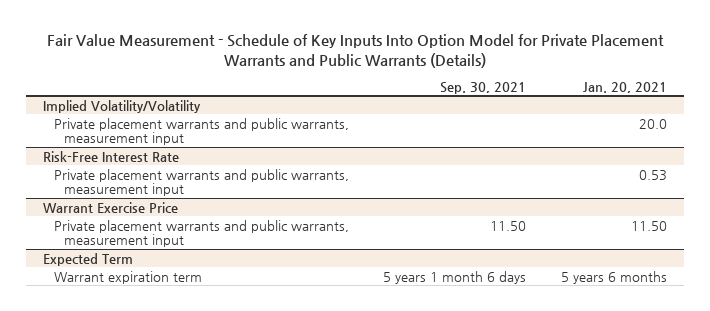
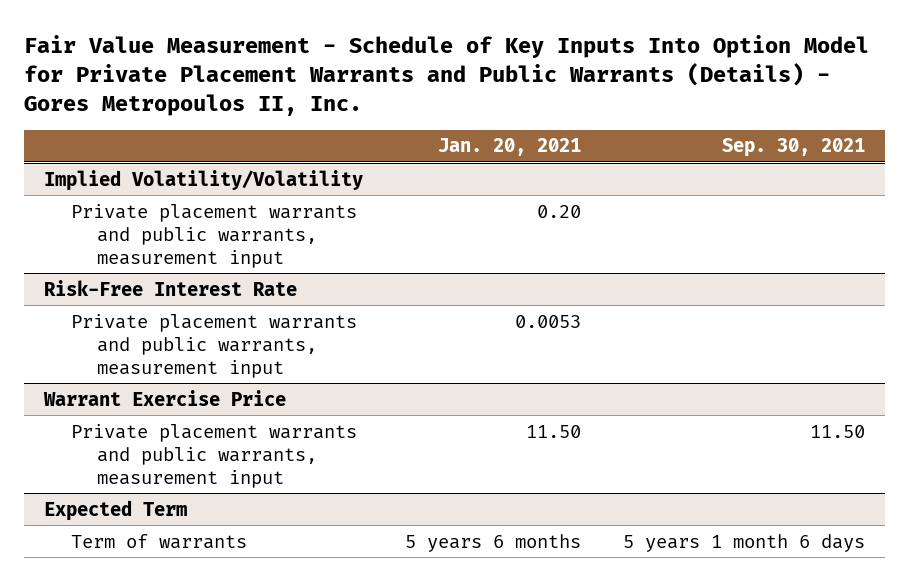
[46,34,664,68] Fair Value Measurement - Schedule of Key Inputs Into Option Model for Private Placement Warrants and Public Warrants (Details) -> [23,34,869,116] Fair Value Measurement - Schedule of Key Inputs Into Option Model for Private Placement Warrants and Public Warrants (Details) - Gores Metropoulos II, Inc.
[638,118,667,129] 20.0 -> [536,204,581,218] 0.20
[638,169,667,181] 0.53 -> [514,314,581,328] 0.0053
[53,270,202,284] Warrant expiration term -> [70,533,247,549] Term of warrants

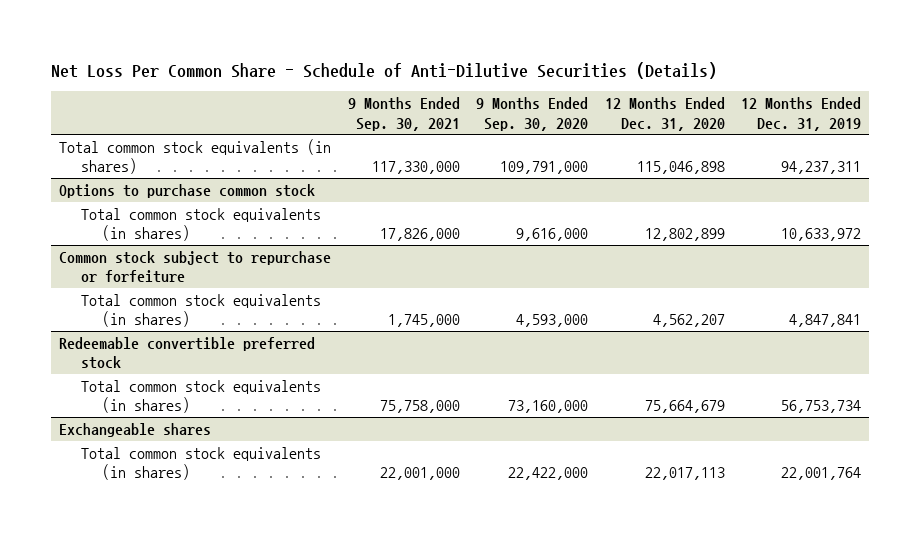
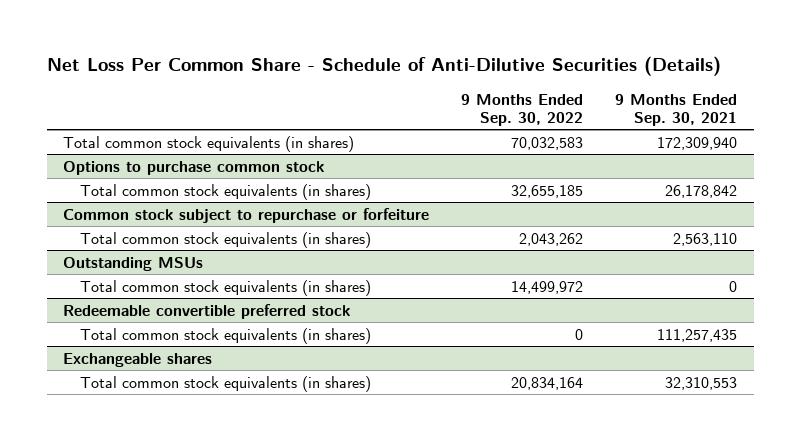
[476,97,589,131] 9 Months Ended Sep. 30, 2020 -> none
[604,97,725,131] 12 Months Ended Dec. 31, 2020 -> none
[741,97,862,131] 12 Months Ended Dec. 31, 2019 -> none
none -> [461,93,584,127] 9 Months Ended Sep. 30, 2022
[371,161,460,175] 117,330,000 -> [657,136,738,150] 172,309,940
[379,228,460,242] 17,826,000 -> [665,184,738,198] 26,178,842
[387,314,460,328] 1,745,000 -> [673,232,738,246] 2,563,110
none -> [62,256,203,271] Outstanding MSUs
none -> [79,279,371,296] Total common stock equivalents (in shares)
[379,400,460,414] 75,758,000 -> [657,328,738,342] 111,257,435
[379,467,460,481] 22,001,000 -> [665,376,738,390] 32,310,553

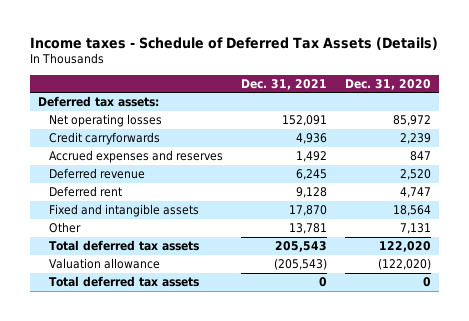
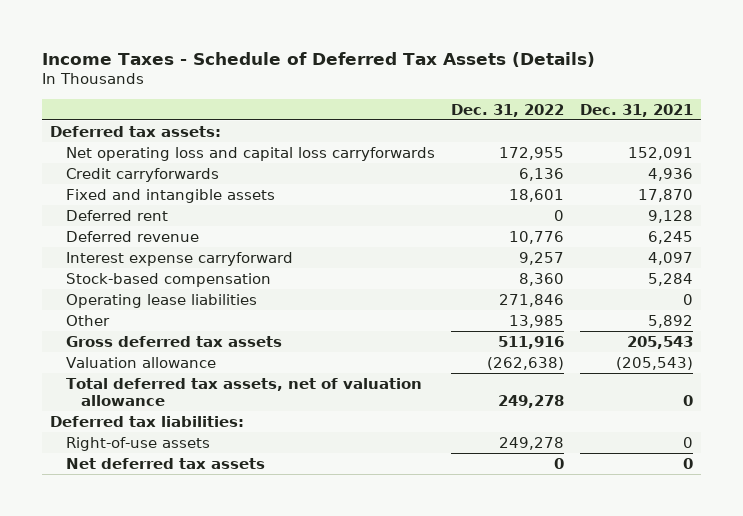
[29,36,438,50] Income taxes - Schedule of Deferred Tax Assets (Details) -> [42,51,596,67] Income Taxes - Schedule of Deferred Tax Assets (Details)
[344,78,431,90] Dec. 31, 2020 -> none
none -> [451,103,565,117] Dec. 31, 2022
[49,114,163,128] Net operating losses -> [65,146,435,161] Net operating loss and capital loss carryforwards
[49,150,224,164] Accrued expenses and reserves -> none
[49,186,123,198] Deferred rent -> [65,209,168,221] Deferred rent
[49,168,146,180] Deferred revenue -> [65,230,199,242] Deferred revenue
none -> [65,251,293,266] Interest expense carryforward
none -> [65,272,271,287] Stock-based compensation
none -> [65,293,257,308] Operating lease liabilities
[289,223,328,235] 13,781 -> [648,314,694,328] 5,892
[49,240,200,252] Total deferred tax assets -> [65,335,282,347] Gross deferred tax assets
[49,276,200,288] Total deferred tax assets -> [65,377,422,406] Total deferred tax assets, net of valuation allowance
none -> [50,415,245,427] Deferred tax liabilities:
none -> [65,436,210,451] Right-of-use assets
none -> [65,457,265,469] Net deferred tax assets

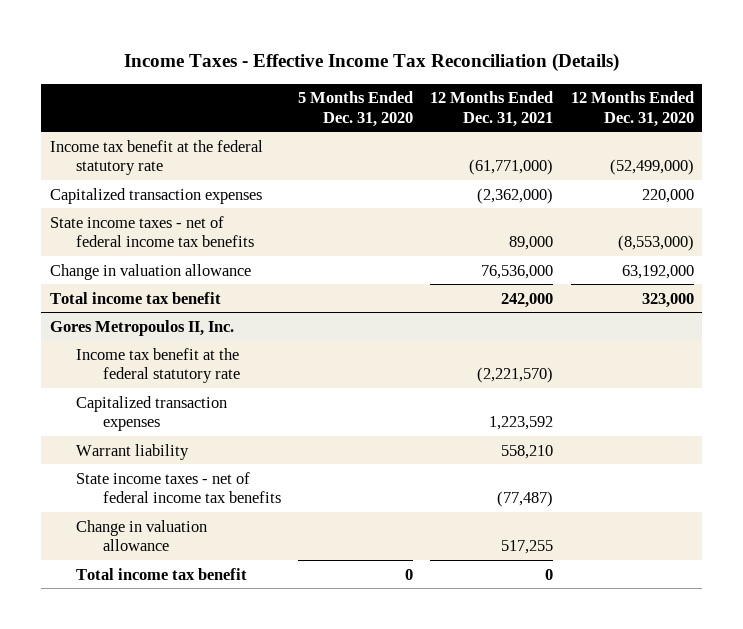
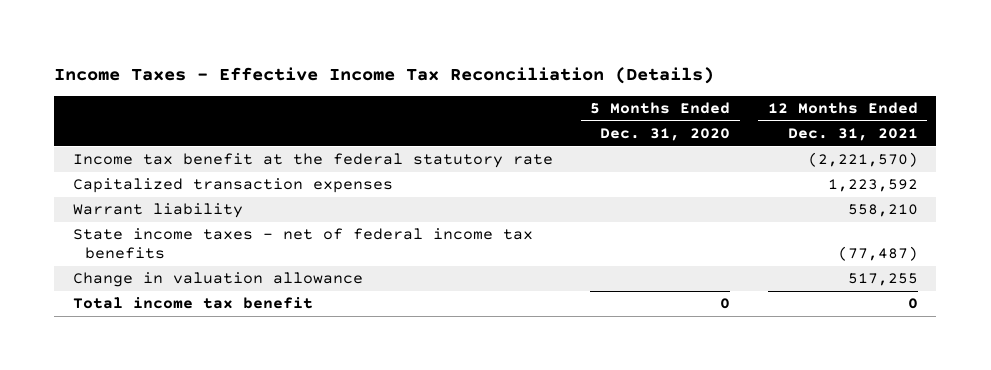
[570,91,694,127] 12 Months Ended Dec. 31, 2020 -> none
[49,139,263,176] Income tax benefit at the federal statutory rate -> none
[49,187,262,204] Capitalized transaction expenses -> none
[49,215,255,248] State income taxes - net of federal income tax benefits -> none
[49,263,251,280] Change in valuation allowance -> none
[49,291,221,304] Total income tax benefit -> none
[49,319,234,336] Gores Metropoulos II, Inc. -> none

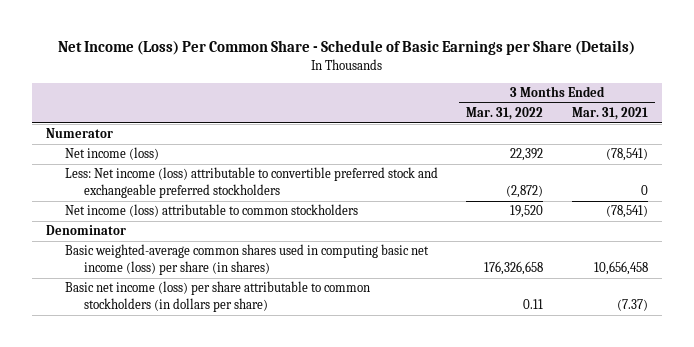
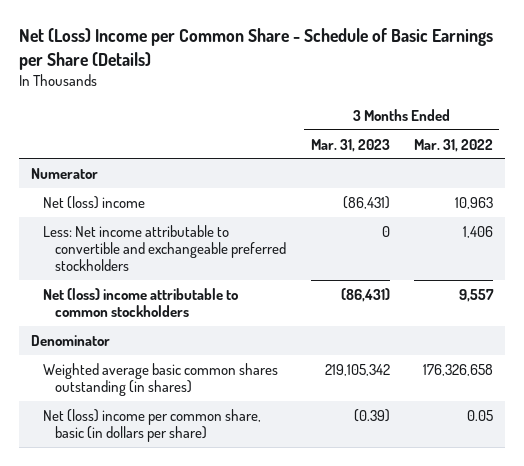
[57,40,635,56] Net Income (Loss) Per Common Share - Schedule of Basic Earnings per Share (Details) -> [19,28,494,70] Net (Loss) Income per Common Share - Schedule of Basic Earnings per Share (Details)
[571,107,648,121] Mar. 31, 2021 -> none
none -> [310,138,390,152] Mar. 31, 2023
[64,147,159,161] Net income (loss) -> [43,195,146,209] Net (loss) income
[510,148,544,162] 22,392 -> [454,196,493,209] 10,963
[64,167,438,198] Less: Net income (loss) attributable to convertible preferred stock and exchangeable preferred stockholders -> [43,224,287,272] Less: Net income attributable to convertible and exchangeable preferred stockholders
[506,184,544,198] (2,872) -> [462,225,493,238] 1,406
[64,204,358,218] Net income (loss) attributable to common stockholders -> [43,287,239,318] Net (loss) income attributable to common stockholders
[510,205,544,219] 19,520 -> [458,288,494,302] 9,557
[64,244,429,275] Basic weighted-average common shares used in computing basic net income (loss) per share (in shares) -> [43,362,279,397] Weighted average basic common shares outstanding (in shares)
[64,281,370,312] Basic net income (loss) per share attributable to common stockholders (in dollars per share) -> [43,408,262,443] Net (loss) income per common share, basic (in dollars per share)
[523,298,544,309] 0.11 -> [466,409,493,421] 0.05

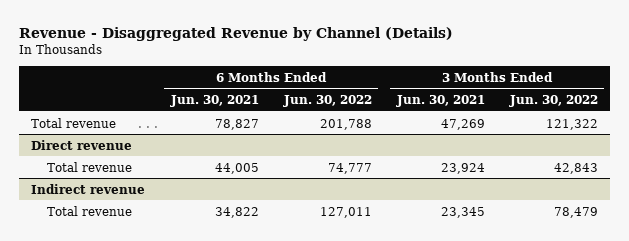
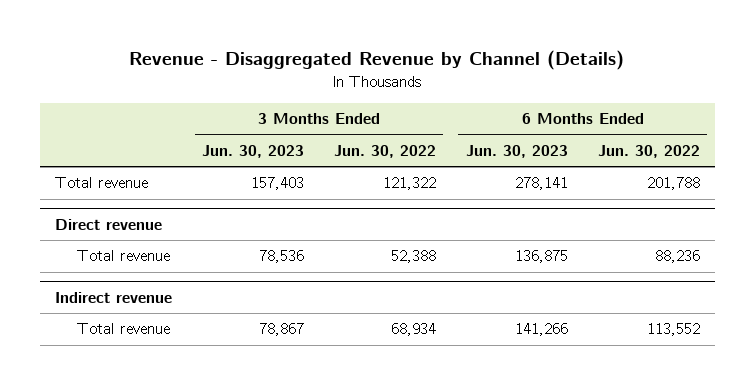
[169,95,259,108] Jun. 30, 2021 -> none
[395,95,485,108] Jun. 30, 2021 -> none
none -> [202,144,305,158] Jun. 30, 2023
none -> [465,144,568,158] Jun. 30, 2023
[327,162,372,174] 74,777 -> [654,250,700,264] 88,236
[553,162,598,174] 42,843 -> [390,250,436,264] 52,388
[319,206,372,218] 127,011 -> [646,323,700,337] 113,552
[553,206,598,218] 78,479 -> [390,323,436,337] 68,934

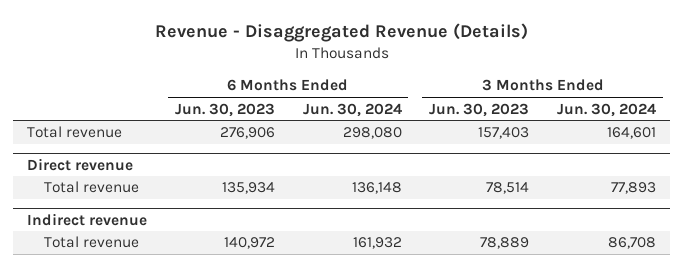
[129,50,625,71] Revenue - Disaggregated Revenue by Channel (Details) -> [154,23,528,43] Revenue - Disaggregated Revenue (Details)
[333,144,436,158] Jun. 30, 2022 -> none
[597,144,700,158] Jun. 30, 2022 -> none
none -> [302,102,402,117] Jun. 30, 2024
none -> [556,102,656,117] Jun. 30, 2024
[514,177,568,191] 278,141 -> [219,127,275,140] 276,906
[259,250,305,264] 78,536 -> [486,182,530,195] 78,514
[514,250,568,264] 136,875 -> [221,182,275,195] 135,934
[259,323,305,337] 78,867 -> [480,237,530,250] 78,889
[514,323,568,337] 141,266 -> [223,237,275,250] 140,972

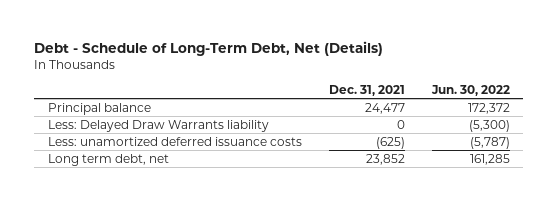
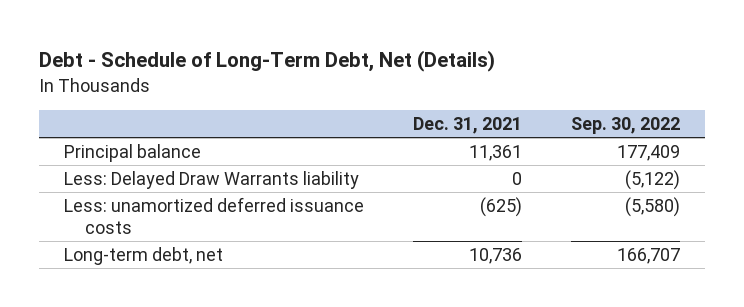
[430,84,510,96] Jun. 30, 2022 -> none
none -> [571,116,681,134] Sep. 30, 2022
[364,102,405,114] 24,477 -> [469,145,523,162] 11,361
[47,153,169,166] Long term debt, net -> [63,247,223,266] Long-term debt, net
[365,153,405,165] 23,852 -> [469,248,523,265] 10,736

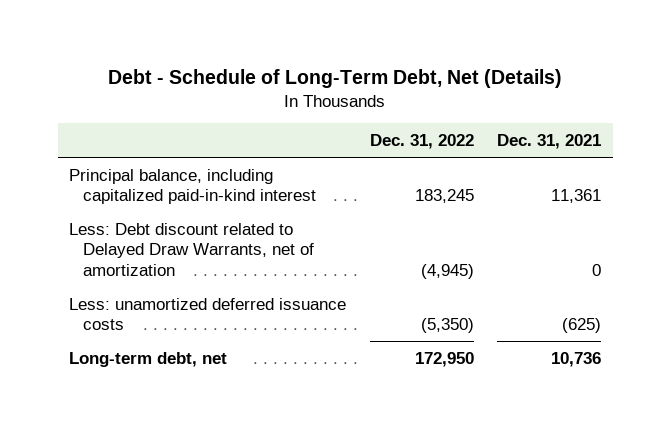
[571,116,681,134] Sep. 30, 2022 -> none
none -> [369,133,474,149] Dec. 31, 2022
[63,171,359,190] Less: Delayed Draw Warrants liability -> none
[63,144,201,163] Principal balance -> [69,168,316,205] Principal balance, including capitalized paid-in-kind interest
none -> [69,222,314,276] Less: Debt discount related to Delayed Draw Warrants, net of amortization

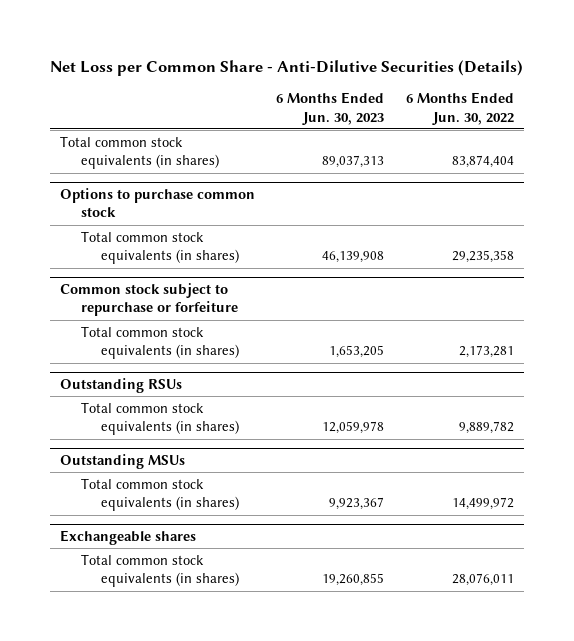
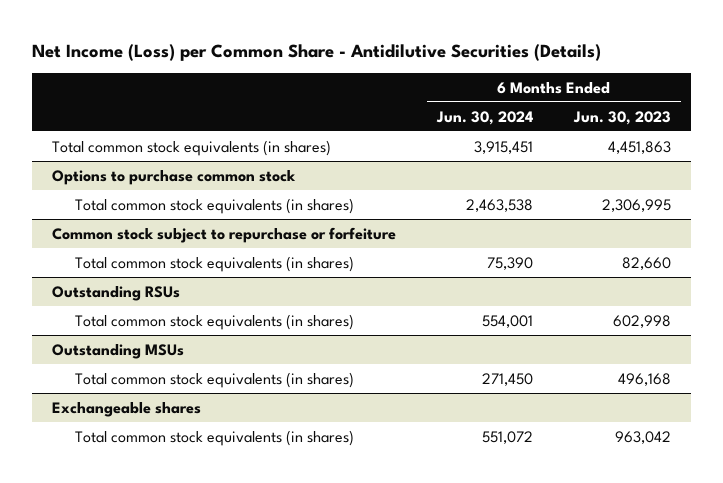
[49,60,523,77] Net Loss per Common Share - Anti-Dilutive Securities (Details) -> [31,43,601,61] Net Income (Loss) per Common Share - Antidilutive Securities (Details)
[405,92,514,125] 6 Months Ended Jun. 30, 2022 -> none
none -> [435,110,533,125] Jun. 30, 2024
[322,155,385,169] 89,037,313 -> [607,140,671,154] 4,451,863
[322,251,385,264] 46,139,908 -> [601,198,671,212] 2,306,995
[329,345,385,359] 1,653,205 -> [621,256,671,270] 82,660
[322,421,385,435] 12,059,978 -> [612,314,671,328] 602,998
[329,497,385,511] 9,923,367 -> [617,372,671,386] 496,168
[322,573,385,587] 19,260,855 -> [614,430,671,444] 963,042

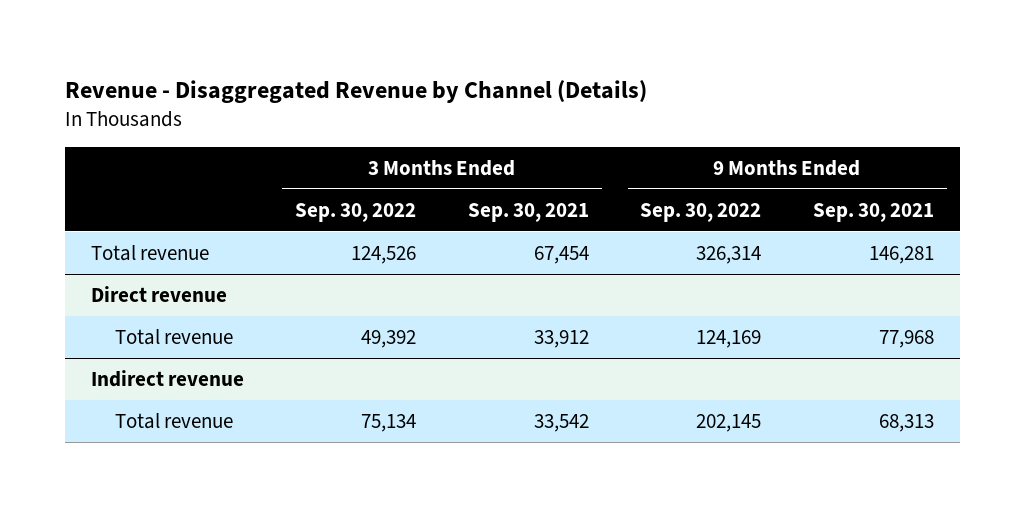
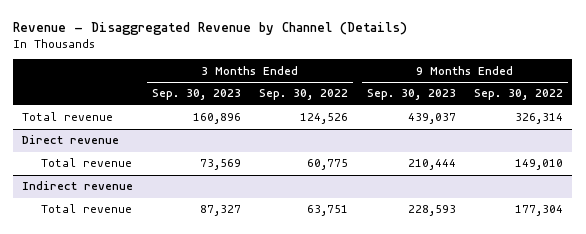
[467,202,589,222] Sep. 30, 2021 -> none
[813,202,935,222] Sep. 30, 2021 -> none
none -> [151,89,241,101] Sep. 30, 2023
none -> [366,89,456,101] Sep. 30, 2023
[361,329,417,348] 49,392 -> [307,159,349,171] 60,775
[696,329,762,348] 124,169 -> [515,159,564,171] 149,010
[361,413,417,432] 75,134 -> [307,205,349,217] 63,751
[696,413,762,432] 202,145 -> [515,205,564,217] 177,304

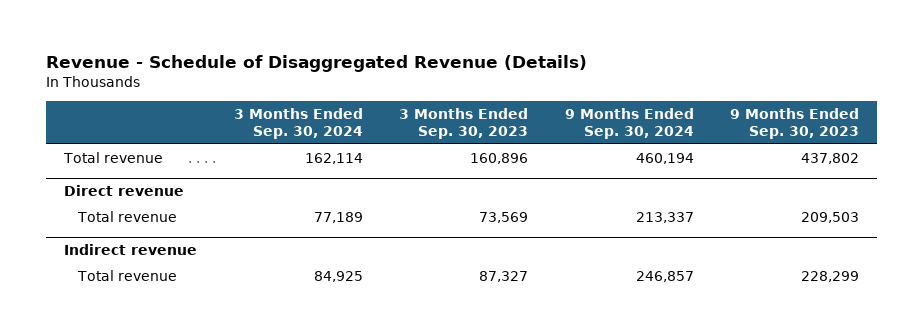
[13,21,408,35] Revenue - Disaggregated Revenue by Channel (Details) -> [46,55,588,73] Revenue - Schedule of Disaggregated Revenue (Details)
[259,89,349,101] Sep. 30, 2022 -> none
[474,89,564,101] Sep. 30, 2022 -> none
none -> [233,107,363,140] 3 Months Ended Sep. 30, 2024
none -> [564,107,694,140] 9 Months Ended Sep. 30, 2024
[407,113,456,125] 439,037 -> [801,152,860,164] 437,802
[407,159,456,171] 210,444 -> [801,211,860,223] 209,503
[407,205,456,217] 228,593 -> [801,270,860,282] 228,299

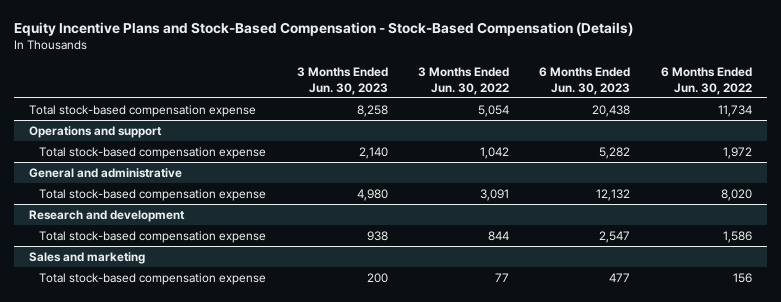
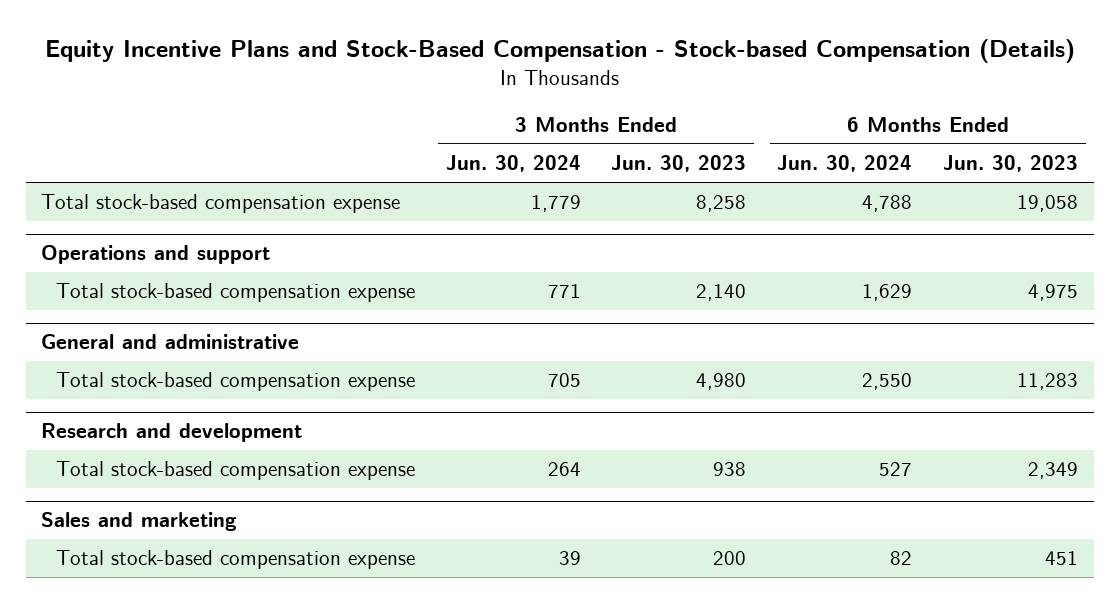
[14,21,634,36] Equity Incentive Plans and Stock-Based Compensation - Stock-Based Compensation (Details) -> [44,39,1075,64] Equity Incentive Plans and Stock-Based Compensation - Stock-based Compensation (Details)
[417,67,509,95] 3 Months Ended Jun. 30, 2022 -> none
[660,67,752,95] 6 Months Ended Jun. 30, 2022 -> none
none -> [445,155,581,173] Jun. 30, 2024
none -> [777,155,913,173] Jun. 30, 2024
[592,104,631,117] 20,438 -> [1017,195,1079,213] 19,058
[599,146,631,159] 5,282 -> [1028,284,1079,302] 4,975
[596,188,631,201] 12,132 -> [1017,373,1079,391] 11,283
[599,230,631,243] 2,547 -> [1028,462,1079,480] 2,349
[609,272,631,282] 477 -> [1045,551,1079,566] 451

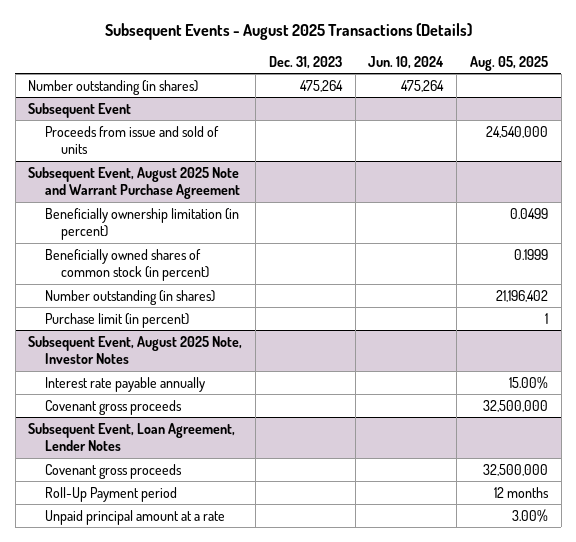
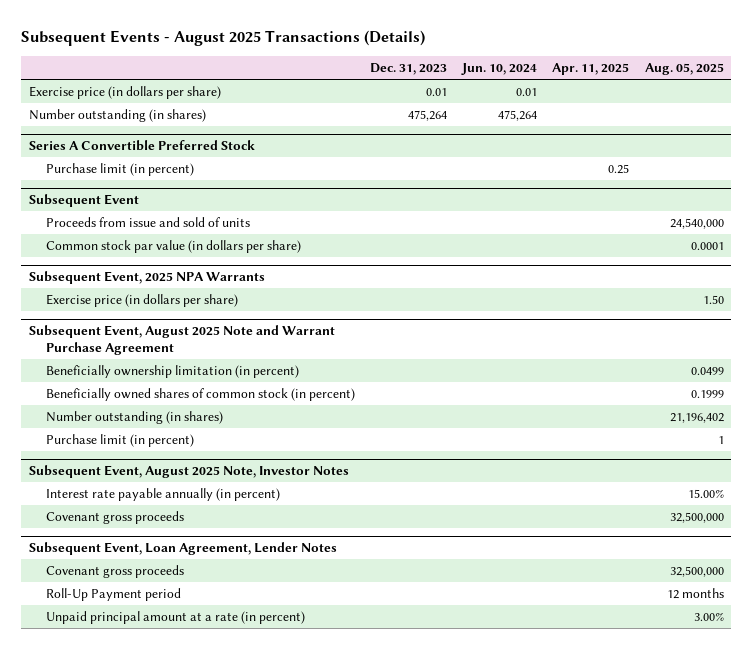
none -> [552,63,630,76] Apr. 11, 2025
none -> [28,85,221,99] Exercise price (in dollars per share)
none -> [28,140,255,152] Series A Convertible Preferred Stock
none -> [45,162,194,176] Purchase limit (in percent)
none -> [45,239,301,253] Common stock par value (in dollars per share)
none -> [28,271,265,285] Subsequent Event, 2025 NPA Warrants
none -> [45,293,238,307] Exercise price (in dollars per share)
[44,376,205,392] Interest rate payable annually -> [45,487,280,501] Interest rate payable annually (in percent)
[44,509,225,525] Unpaid principal amount at a rate -> [45,610,305,624] Unpaid principal amount at a rate (in percent)

